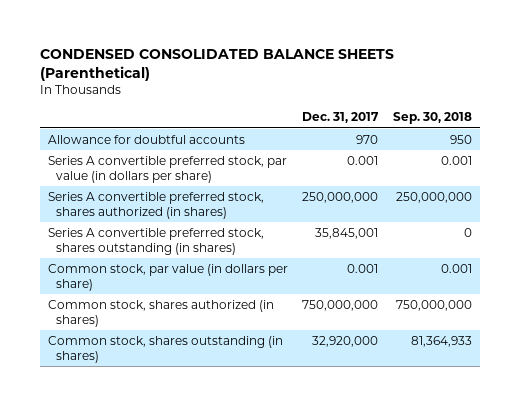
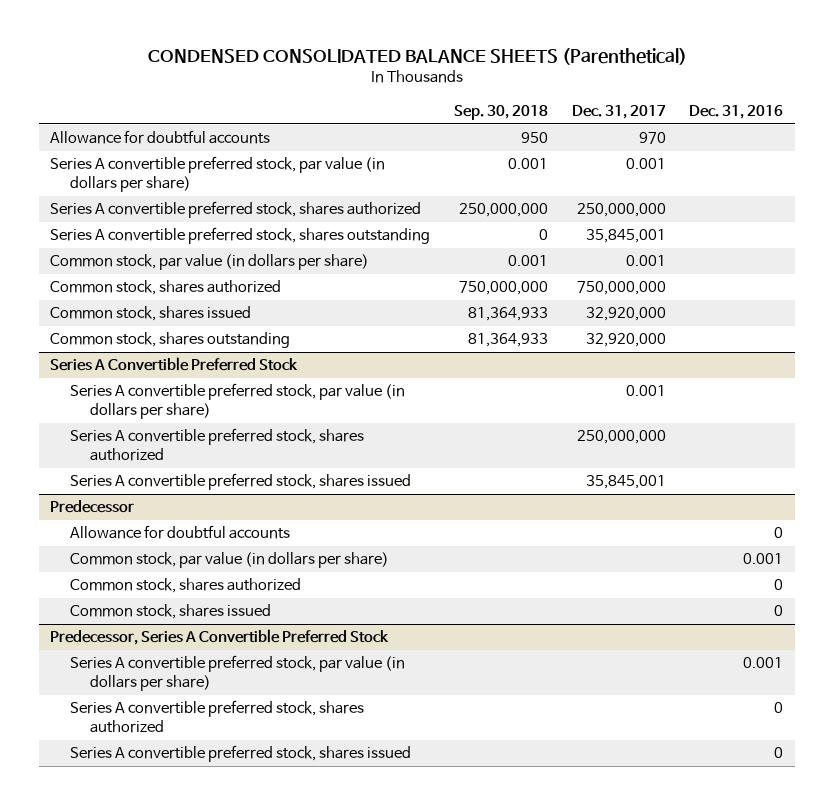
none -> [689,104,784,119] Dec. 31, 2016
[47,191,264,219] Series A convertible preferred stock, shares authorized (in shares) -> [50,201,422,219] Series A convertible preferred stock, shares authorized
[47,227,264,255] Series A convertible preferred stock, shares outstanding (in shares) -> [50,227,431,245] Series A convertible preferred stock, shares outstanding
[47,299,274,327] Common stock, shares authorized (in shares) -> [50,280,282,296] Common stock, shares authorized
none -> [50,306,252,322] Common stock, shares issued
[47,335,283,363] Common stock, shares outstanding (in shares) -> [50,332,291,349] Common stock, shares outstanding
none -> [50,357,299,372] Series A Convertible Preferred Stock
none -> [70,383,406,420] Series A convertible preferred stock, par value (in dollars per share)
none -> [70,428,365,462] Series A convertible preferred stock, shares authorized
none -> [70,473,412,491] Series A convertible preferred stock, shares issued
none -> [50,500,135,514] Predecessor
none -> [70,525,291,540] Allowance for doubtful accounts
none -> [70,552,390,569] Common stock, par value (in dollars per share)
none -> [70,578,302,594] Common stock, shares authorized
none -> [70,604,272,620] Common stock, shares issued
none -> [50,629,390,646] Predecessor, Series A Convertible Preferred Stock
none -> [70,655,406,692] Series A convertible preferred stock, par value (in dollars per share)
none -> [70,700,365,734] Series A convertible preferred stock, shares authorized
none -> [70,745,412,763] Series A convertible preferred stock, shares issued

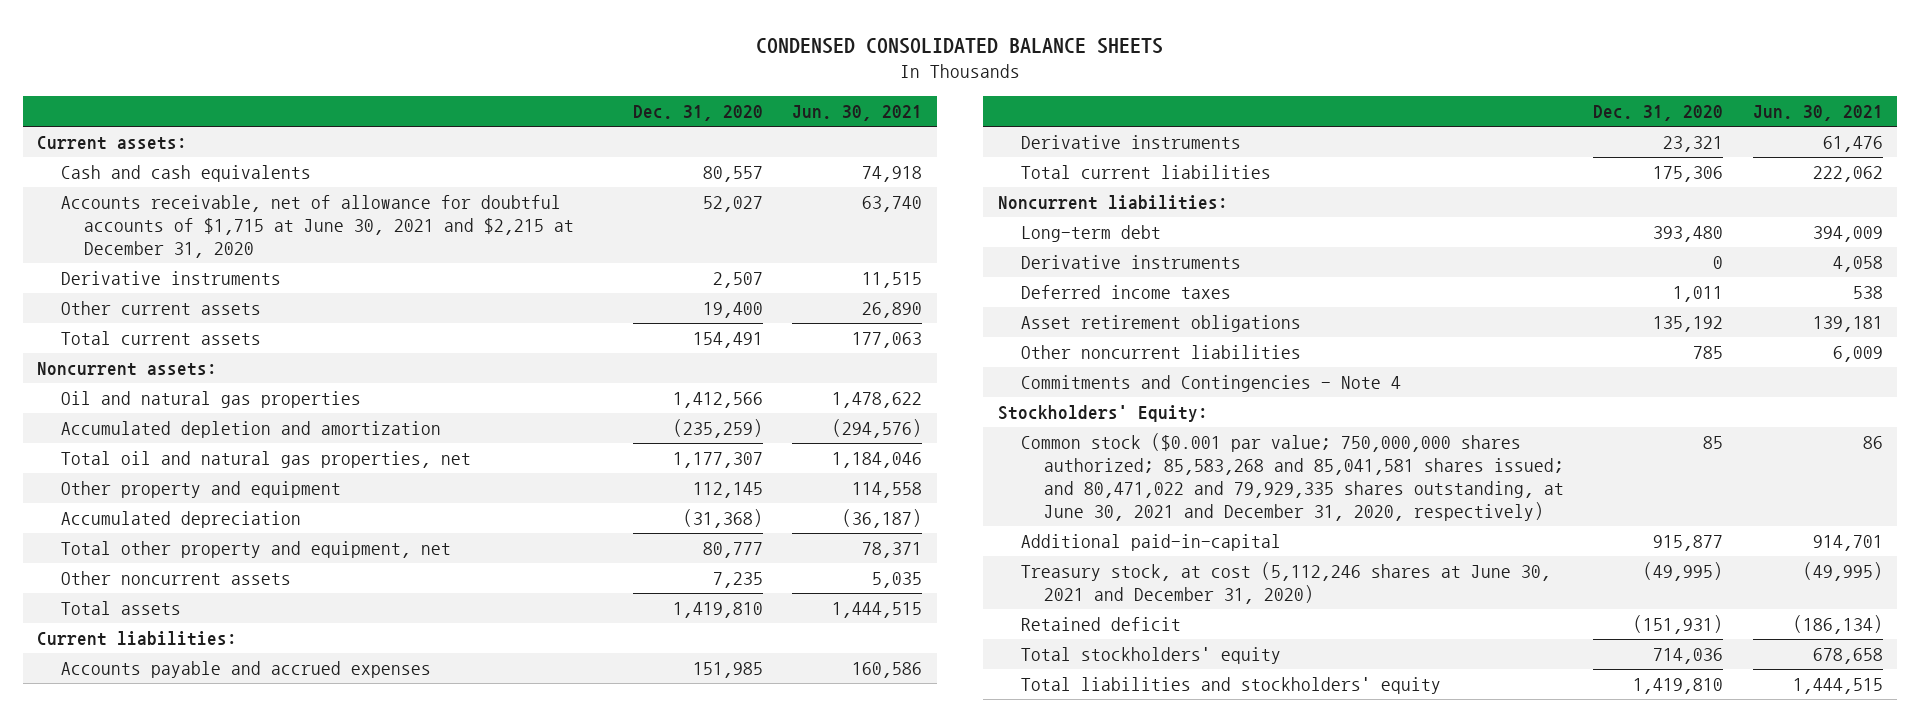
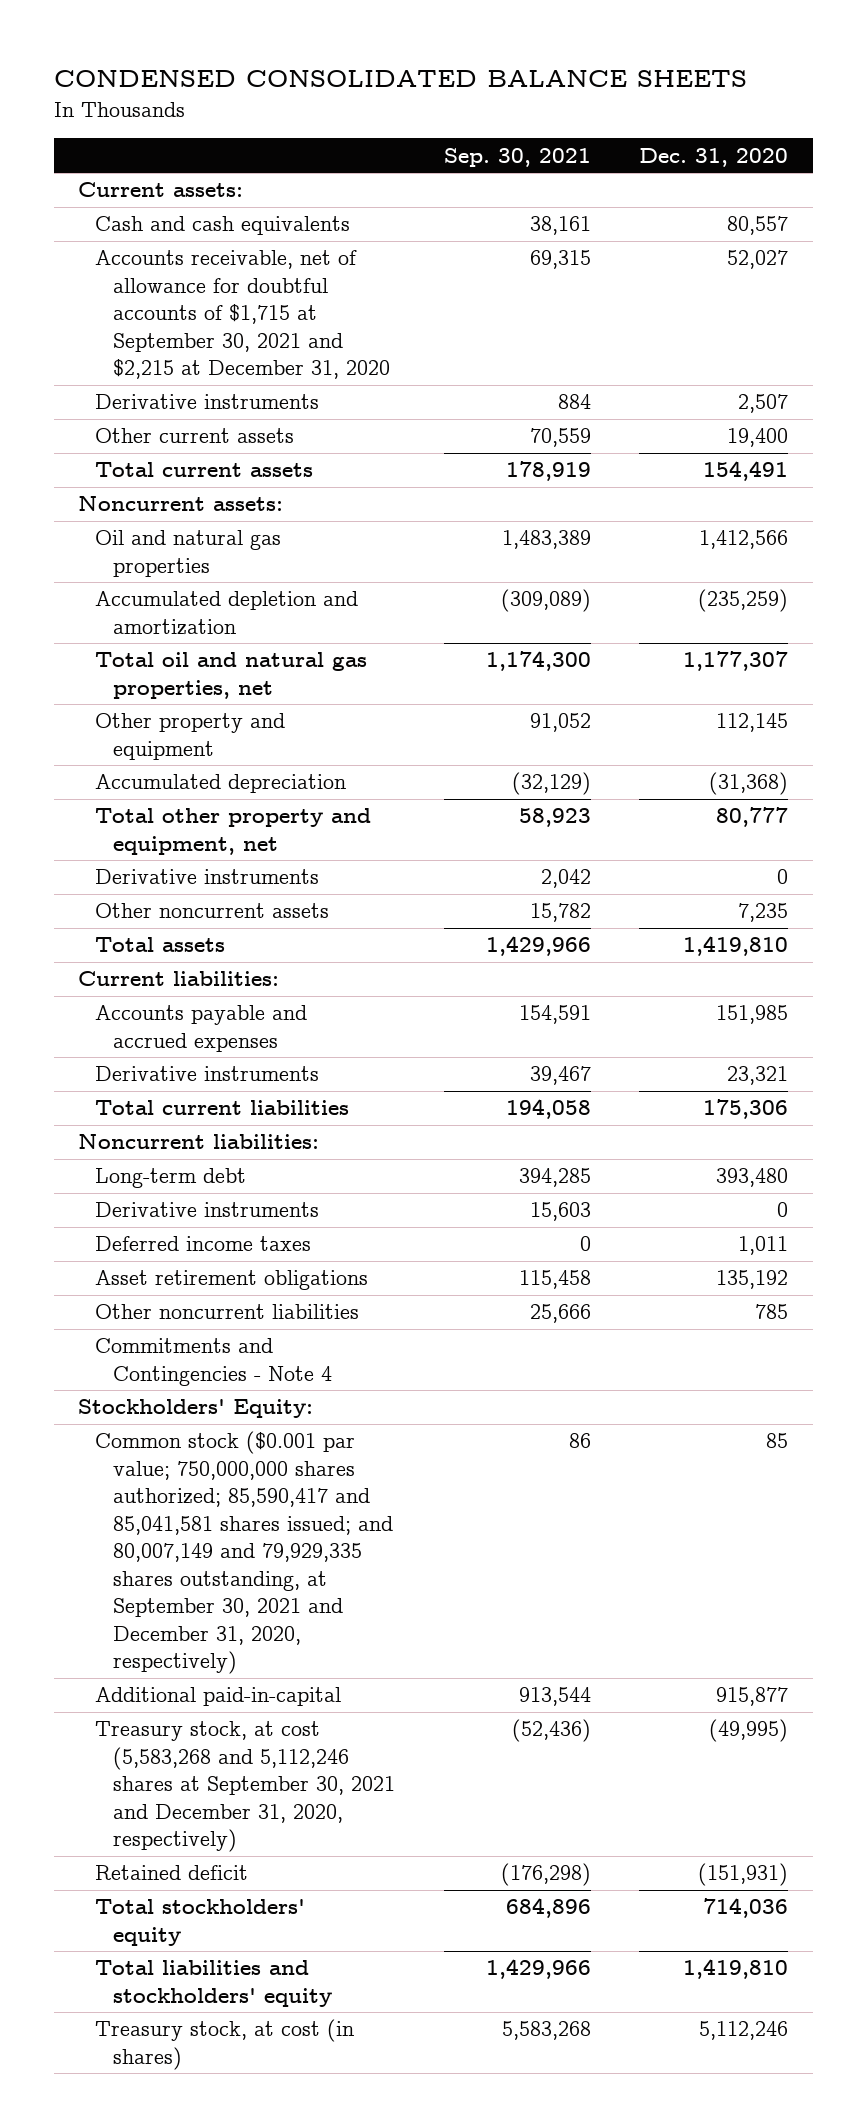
[792,104,923,121] Jun. 30, 2021 -> none
none -> [443,147,591,167] Sep. 30, 2021
[60,195,574,259] Accounts receivable, net of allowance for doubtful accounts of $1,715 at June 30, 2021 and $2,215 at December 31, 2020 -> [95,250,390,380] Accounts receivable, net of allowance for doubtful accounts of $1,715 at September 30, 2021 and $2,215 at December 31, 2020
none -> [95,869,320,885] Derivative instruments
[1021,433,1565,522] Common stock ($0.001 par value; 750,000,000 shares authorized; 85,583,268 and 85,041,581 shares issued; and 80,471,022 and 79,929,335 shares outstanding, at June 30, 2021 and December 31, 2020, respectively) -> [95,1431,393,1675] Common stock ($0.001 par value; 750,000,000 shares authorized; 85,590,417 and 85,041,581 shares issued; and 80,007,149 and 79,929,335 shares outstanding, at September 30, 2021 and December 31, 2020, respectively)
[1021,562,1552,605] Treasury stock, at cost (5,112,246 shares at June 30, 2021 and December 31, 2020) -> [95,1721,395,1853] Treasury stock, at cost (5,583,268 and 5,112,246 shares at September 30, 2021 and December 31, 2020, respectively)
none -> [95,2019,355,2070] Treasury stock, at cost (in shares)

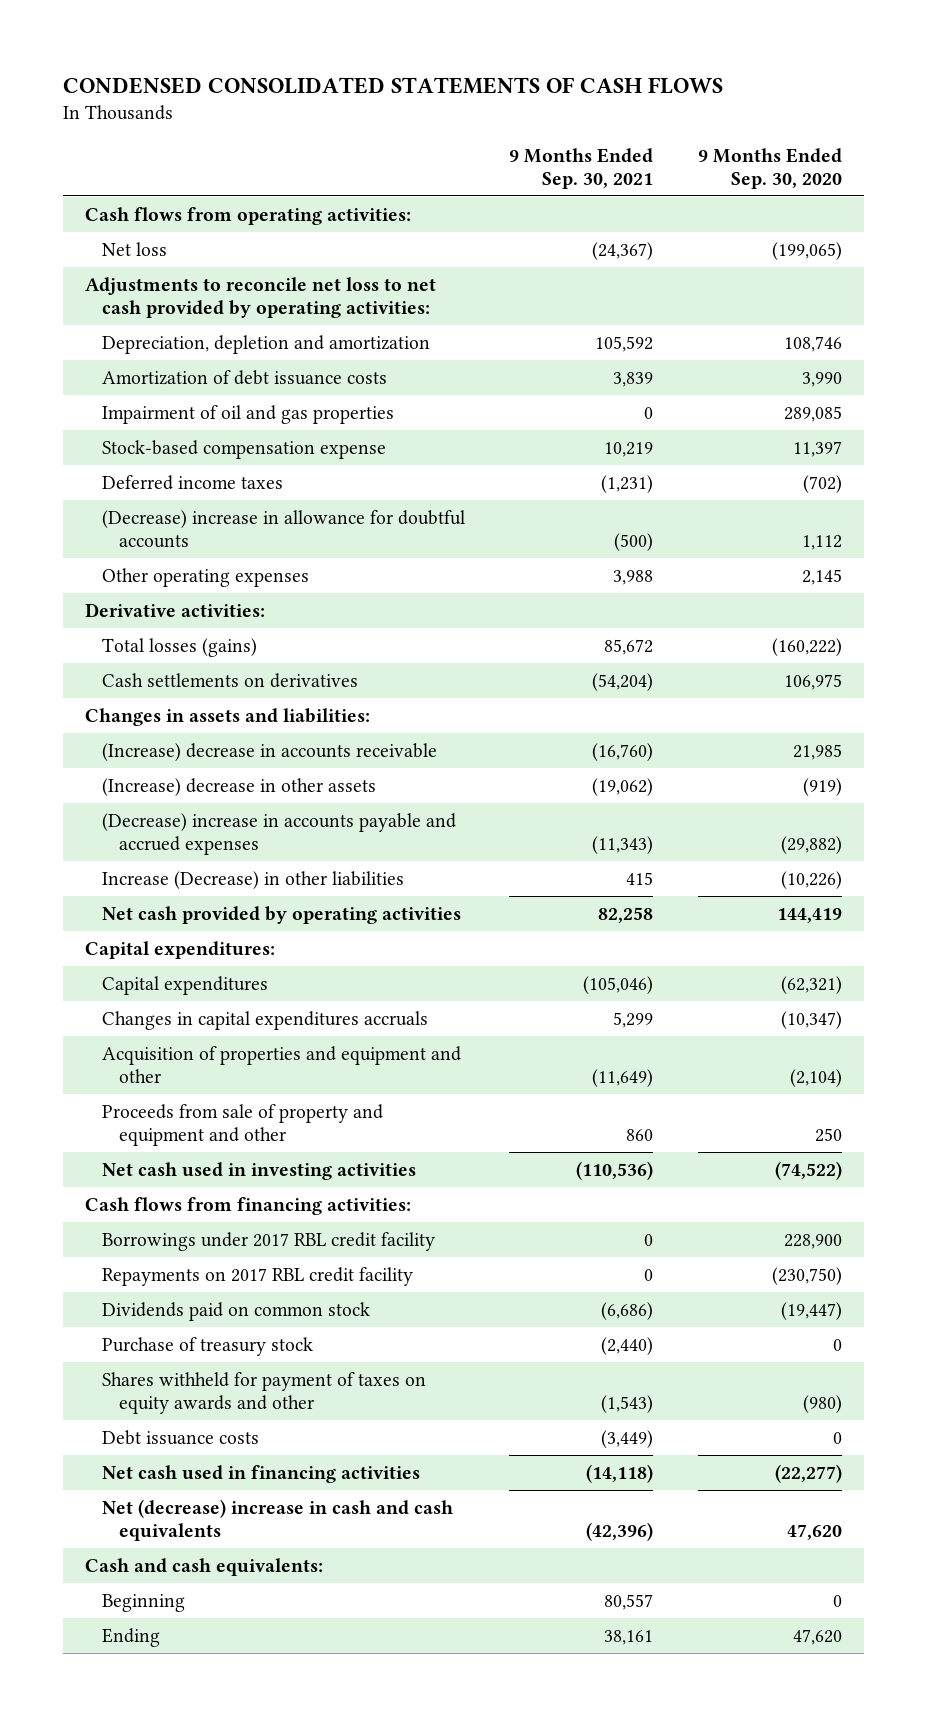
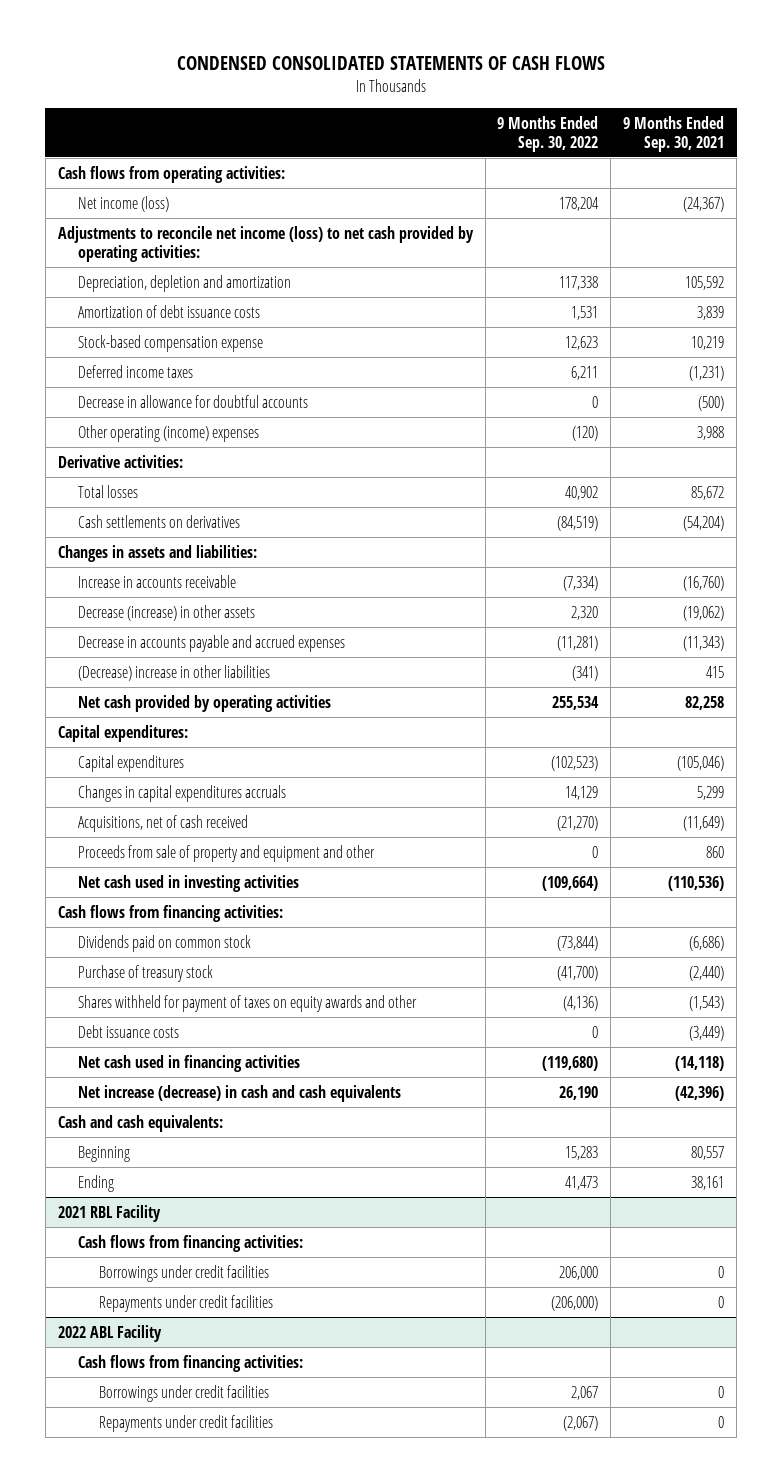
[697,147,842,189] 9 Months Ended Sep. 30, 2020 -> none
none -> [497,115,599,152] 9 Months Ended Sep. 30, 2022
[101,241,167,256] Net loss -> [78,195,170,212] Net income (loss)
[84,276,436,318] Adjustments to reconcile net loss to net cash provided by operating activities: -> [57,225,474,262] Adjustments to reconcile net income (loss) to net cash provided by operating activities:
[101,404,394,424] Impairment of oil and gas properties -> none
[101,509,465,548] (Decrease) increase in allowance for doubtful accounts -> [78,394,309,408] Decrease in allowance for doubtful accounts
[101,567,309,587] Other operating expenses -> [78,424,260,442] Other operating (income) expenses
[101,637,257,657] Total losses (gains) -> [78,484,139,498] Total losses
[101,742,437,761] (Increase) decrease in accounts receivable -> [78,574,237,588] Increase in accounts receivable
[101,777,376,796] (Increase) decrease in other assets -> [78,604,256,621] Decrease (increase) in other assets
[101,812,456,855] (Decrease) increase in accounts payable and accrued expenses -> [78,634,346,652] Decrease in accounts payable and accrued expenses
[101,870,404,889] Increase (Decrease) in other liabilities -> [78,664,271,681] (Decrease) increase in other liabilities
[101,1045,461,1083] Acquisition of properties and equipment and other -> [78,814,249,832] Acquisitions, net of cash received
[101,1231,435,1251] Borrowings under 2017 RBL credit facility -> none
[101,1266,413,1286] Repayments on 2017 RBL credit facility -> none
[101,1498,453,1541] Net (decrease) increase in cash and cash equivalents -> [78,1084,402,1102] Net increase (decrease) in cash and cash equivalents
none -> [57,1204,161,1222] 2021 RBL Facility
none -> [78,1234,304,1252] Cash flows from financing activities:
none -> [98,1264,269,1282] Borrowings under credit facilities
none -> [98,1294,273,1312] Repayments under credit facilities
none -> [57,1324,162,1342] 2022 ABL Facility
none -> [78,1354,304,1372] Cash flows from financing activities:
none -> [98,1384,269,1402] Borrowings under credit facilities
none -> [98,1414,273,1432] Repayments under credit facilities

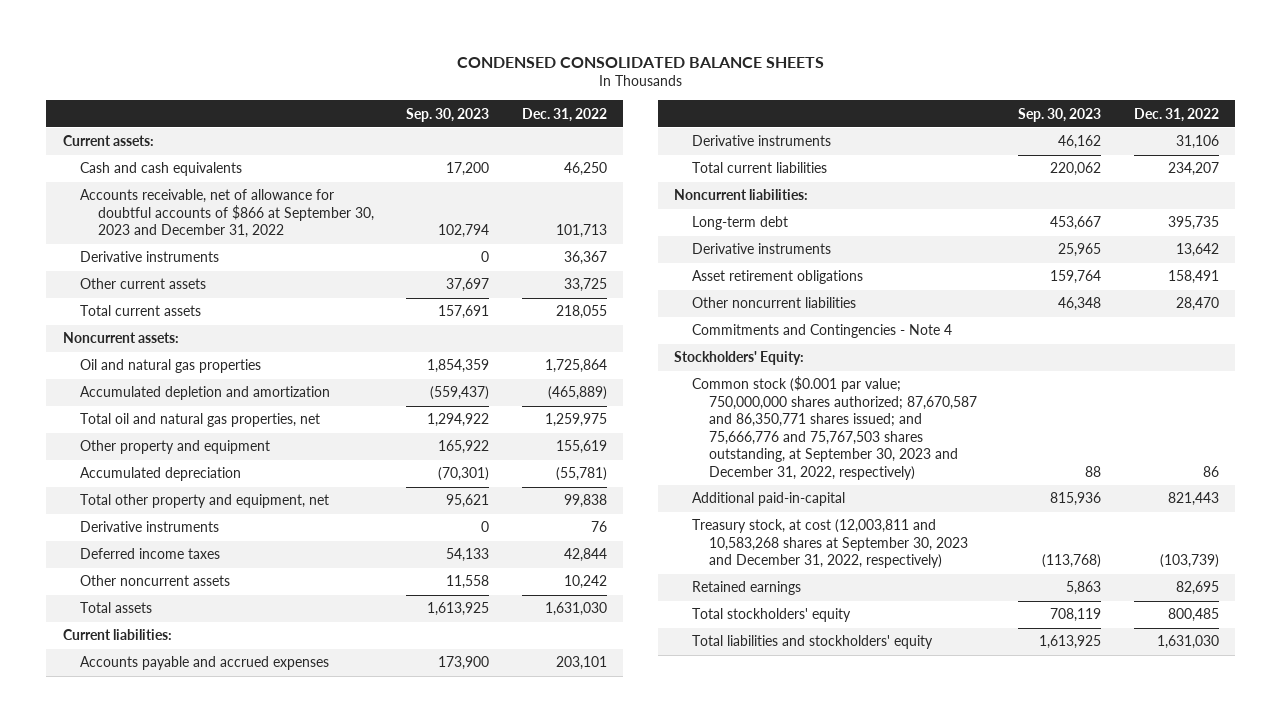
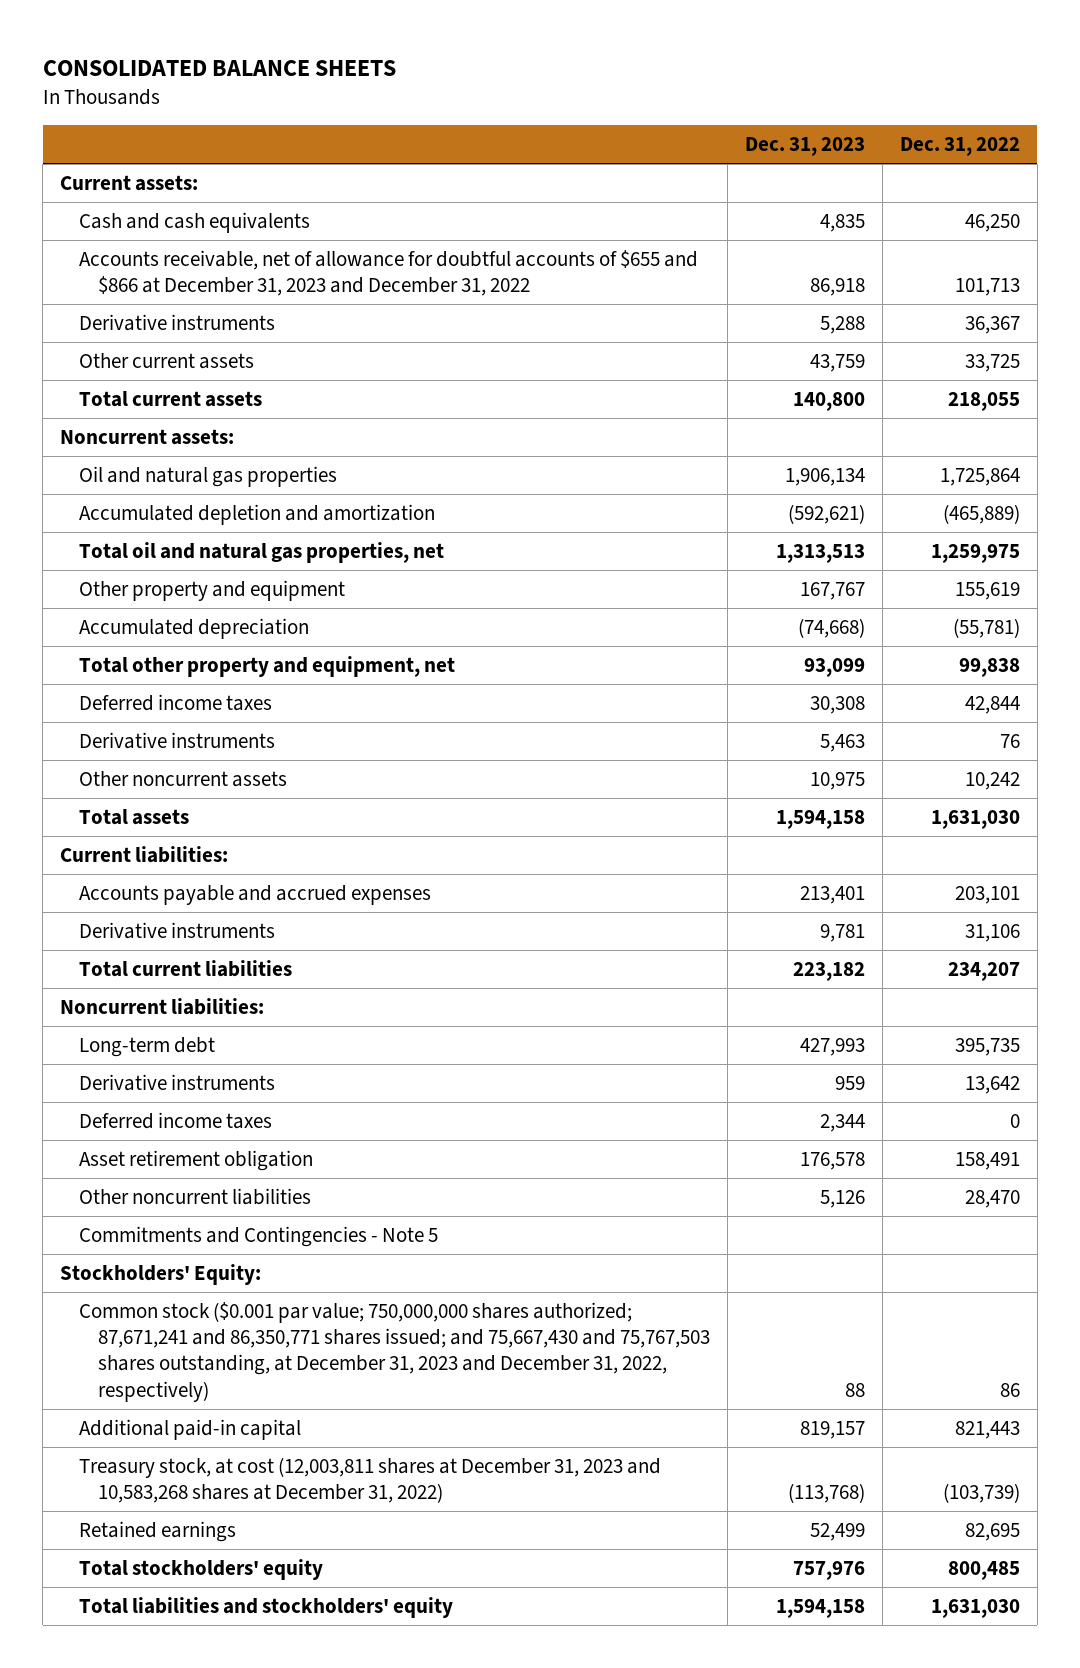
[456,56,824,68] CONDENSED CONSOLIDATED BALANCE SHEETS -> [42,59,396,76] CONSOLIDATED BALANCE SHEETS
[406,107,490,122] Sep. 30, 2023 -> none
none -> [744,136,865,156] Dec. 31, 2023
[80,189,374,239] Accounts receivable, net of allowance for doubtful accounts of $866 at September 30, 2023 and December 31, 2022 -> [79,250,699,297] Accounts receivable, net of allowance for doubtful accounts of $655 and $866 at December 31, 2023 and December 31, 2022
[80,521,220,533] Derivative instruments -> [79,732,276,750] Derivative instruments
none -> [79,1112,273,1130] Deferred income taxes
[691,270,863,285] Asset retirement obligations -> [79,1150,314,1172] Asset retirement obligation
[691,324,952,339] Commitments and Contingencies - Note 4 -> [79,1226,439,1248] Commitments and Contingencies - Note 5
[691,376,978,480] Common stock ($0.001 par value; 750,000,000 shares authorized; 87,670,587 and 86,350,771 shares issued; and 75,666,776 and 75,767,503 shares outstanding, at September 30, 2023 and December 31, 2022, respectively) -> [79,1302,710,1402] Common stock ($0.001 par value; 750,000,000 shares authorized; 87,671,241 and 86,350,771 shares issued; and 75,667,430 and 75,767,503 shares outstanding, at December 31, 2023 and December 31, 2022, respectively)
[691,492,845,507] Additional paid-in-capital -> [79,1419,302,1441] Additional paid-in capital
[691,519,969,569] Treasury stock, at cost (12,003,811 and 10,583,268 shares at September 30, 2023 and December 31, 2022, respectively) -> [79,1457,662,1504] Treasury stock, at cost (12,003,811 shares at December 31, 2023 and 10,583,268 shares at December 31, 2022)

